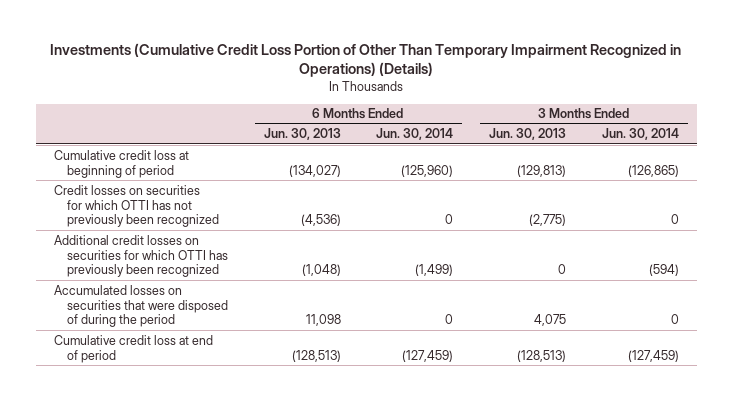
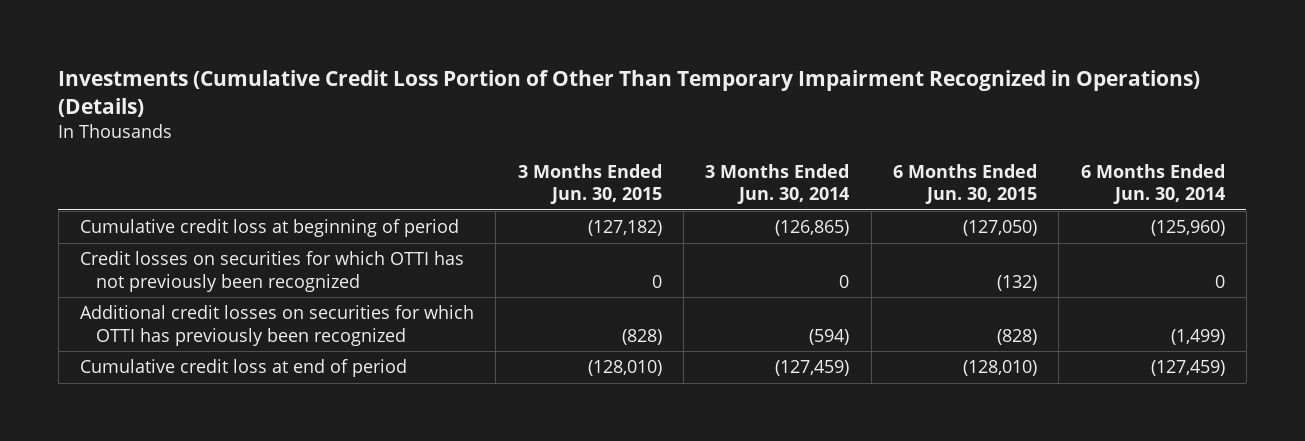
[263,128,341,141] Jun. 30, 2013 -> none
[489,128,567,141] Jun. 30, 2013 -> none
none -> [517,163,662,204] 3 Months Ended Jun. 30, 2015
none -> [893,163,1038,204] 6 Months Ended Jun. 30, 2015
[53,284,228,328] Accumulated losses on securities that were disposed of during the period -> none

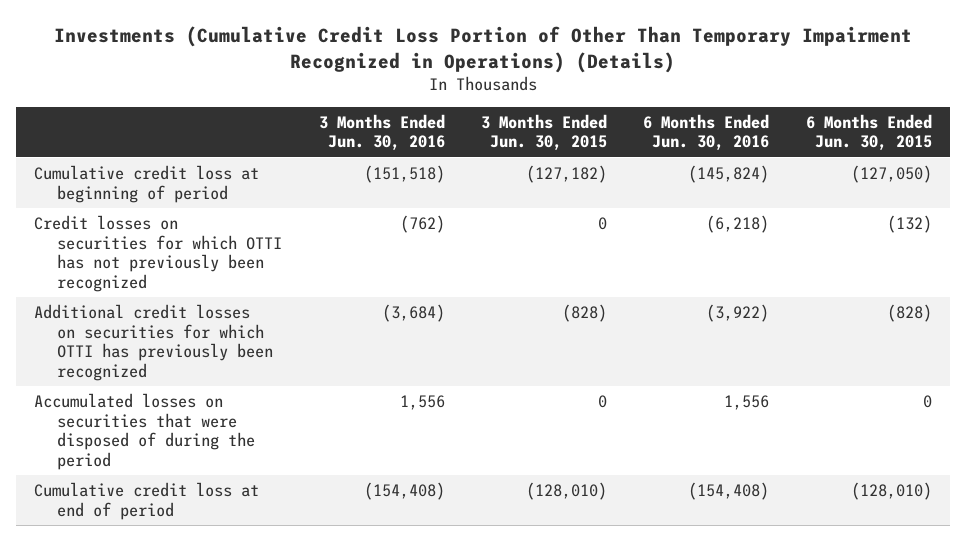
[705,163,850,204] 3 Months Ended Jun. 30, 2014 -> none
[1080,163,1225,204] 6 Months Ended Jun. 30, 2014 -> none
none -> [318,113,445,152] 3 Months Ended Jun. 30, 2016
none -> [643,113,770,152] 6 Months Ended Jun. 30, 2016
none -> [34,393,256,470] Accumulated losses on securities that were disposed of during the period

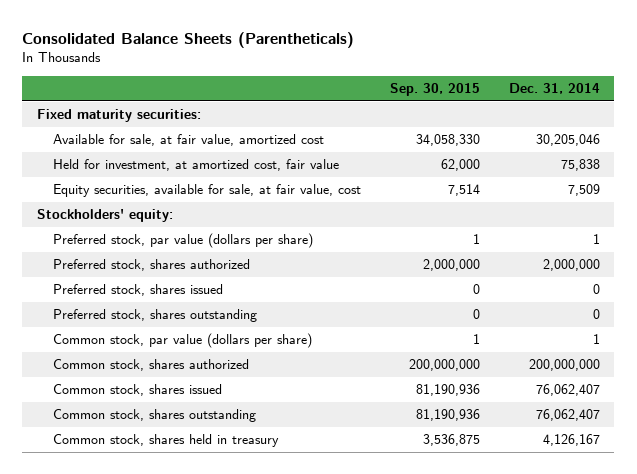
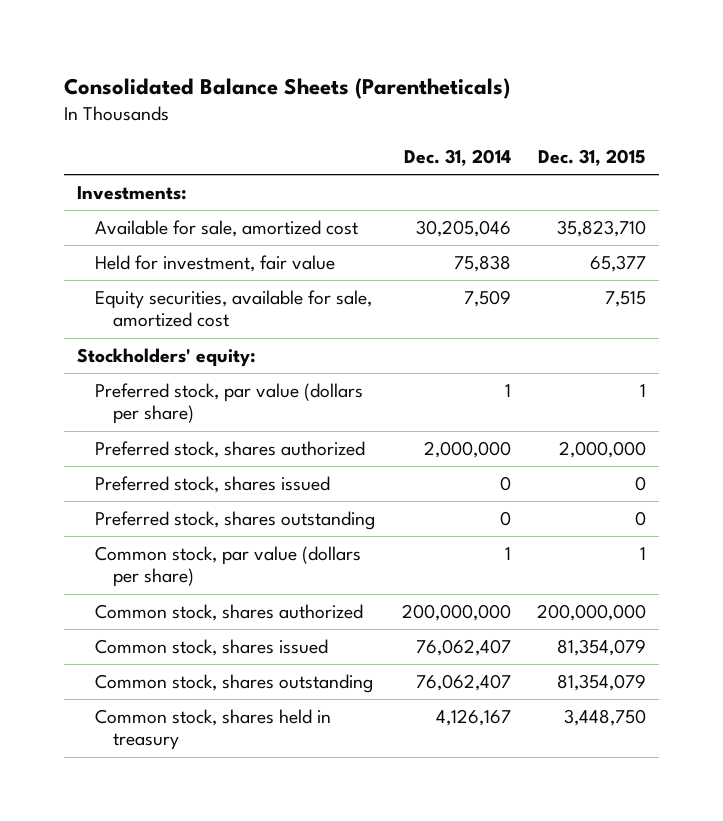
[389,83,480,97] Sep. 30, 2015 -> none
none -> [538,149,647,167] Dec. 31, 2015
[36,109,201,123] Fixed maturity securities: -> none
none -> [76,185,187,200] Investments:
[52,134,324,147] Available for sale, at fair value, amortized cost -> [94,219,358,237] Available for sale, amortized cost
[52,159,339,172] Held for investment, at amortized cost, fair value -> [94,254,335,272] Held for investment, fair value
[52,184,361,198] Equity securities, available for sale, at fair value, cost -> [94,289,372,328] Equity securities, available for sale, amortized cost

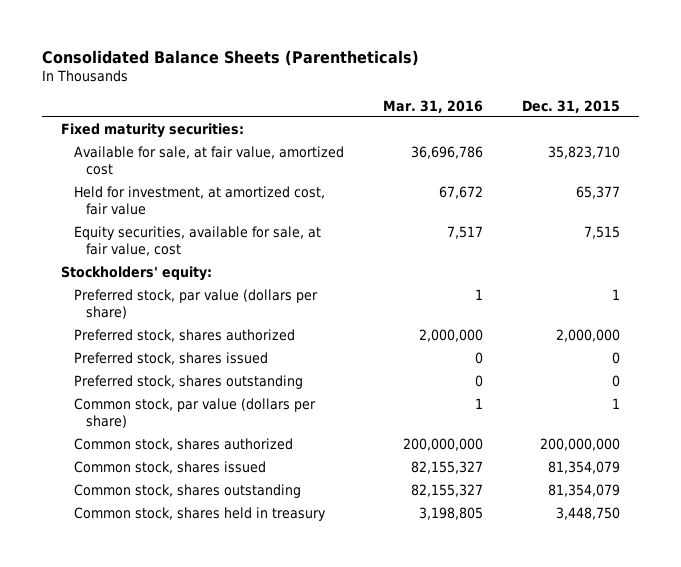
[403,149,511,167] Dec. 31, 2014 -> none
none -> [382,99,483,113] Mar. 31, 2016
[76,185,187,200] Investments: -> none
none -> [61,123,245,139] Fixed maturity securities:
[94,219,358,237] Available for sale, amortized cost -> [73,146,344,176] Available for sale, at fair value, amortized cost
[94,254,335,272] Held for investment, fair value -> [73,186,325,216] Held for investment, at amortized cost, fair value
[94,289,372,328] Equity securities, available for sale, amortized cost -> [73,226,321,257] Equity securities, available for sale, at fair value, cost

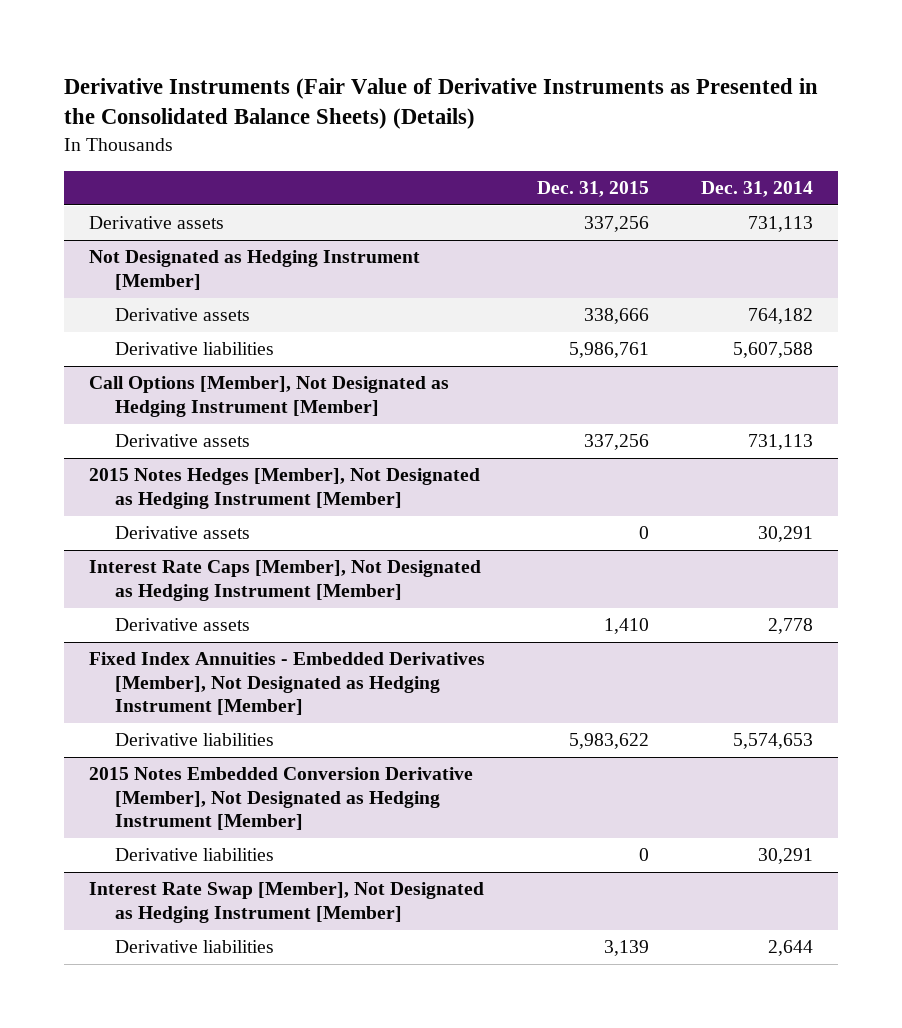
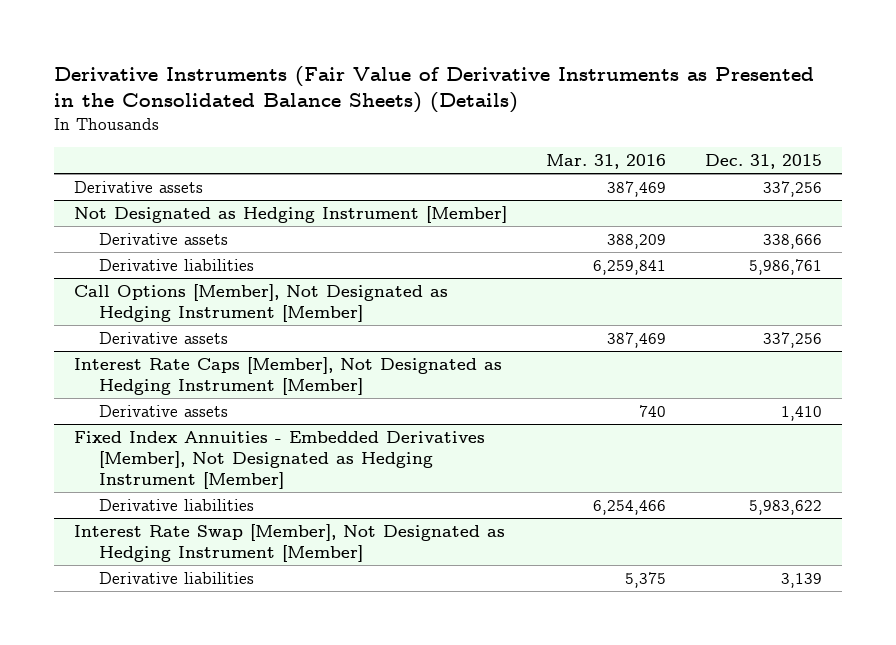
[700,180,813,197] Dec. 31, 2014 -> none
none -> [546,154,667,170] Mar. 31, 2016
[89,468,481,509] 2015 Notes Hedges [Member], Not Designated as Hedging Instrument [Member] -> none
[115,526,251,540] Derivative assets -> none
[89,767,474,831] 2015 Notes Embedded Conversion Derivative [Member], Not Designated as Hedging Instrument [Member] -> none
[115,848,275,862] Derivative liabilities -> none

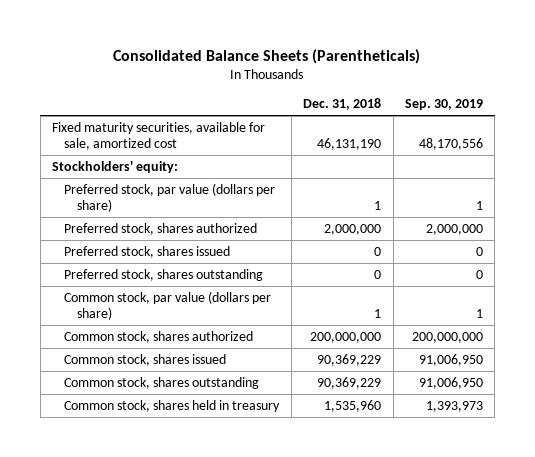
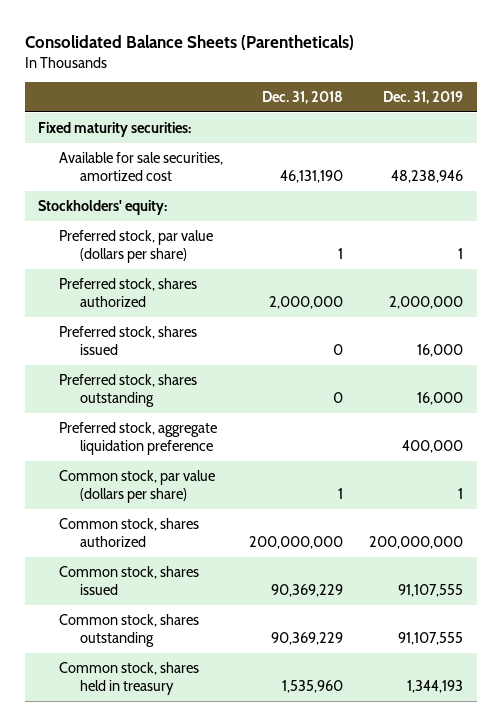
[404,99,483,111] Sep. 30, 2019 -> none
none -> [383,91,464,105] Dec. 31, 2019
none -> [38,121,192,137] Fixed maturity securities:
[51,121,265,151] Fixed maturity securities, available for sale, amortized cost -> [59,151,224,182] Available for sale securities, amortized cost
none -> [59,421,218,456] Preferred stock, aggregate liquidation preference

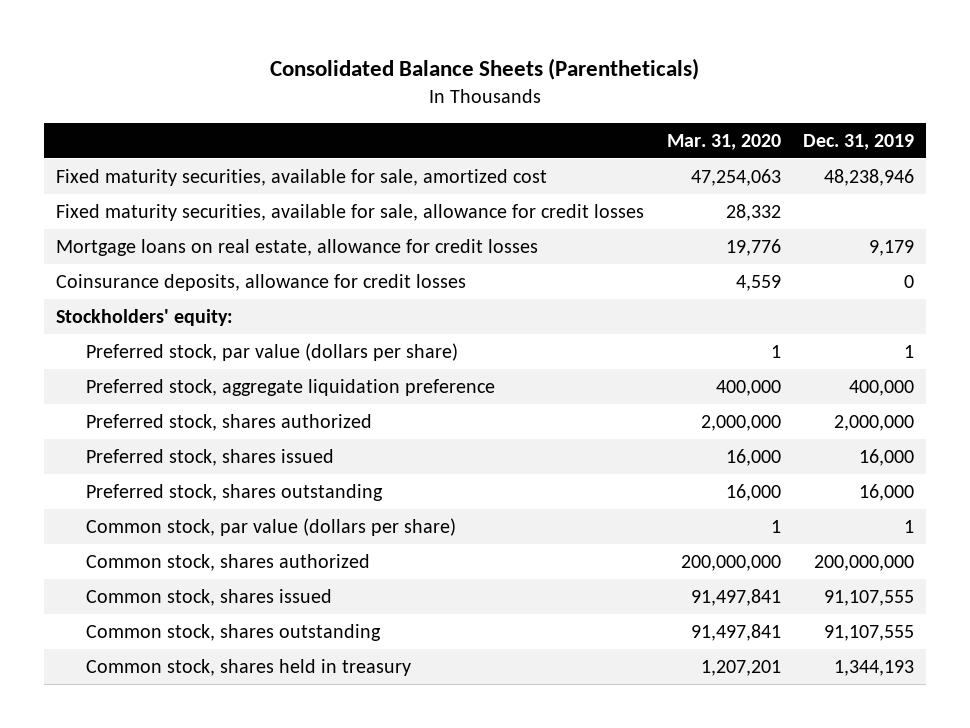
[262,91,344,105] Dec. 31, 2018 -> none
none -> [666,133,781,150] Mar. 31, 2020
[38,121,192,137] Fixed maturity securities: -> none
[59,151,224,182] Available for sale securities, amortized cost -> [55,168,547,186] Fixed maturity securities, available for sale, amortized cost
none -> [55,203,644,221] Fixed maturity securities, available for sale, allowance for credit losses
none -> [55,238,538,256] Mortgage loans on real estate, allowance for credit losses
none -> [55,273,466,291] Coinsurance deposits, allowance for credit losses
[59,421,218,456] Preferred stock, aggregate liquidation preference -> [86,378,496,396] Preferred stock, aggregate liquidation preference

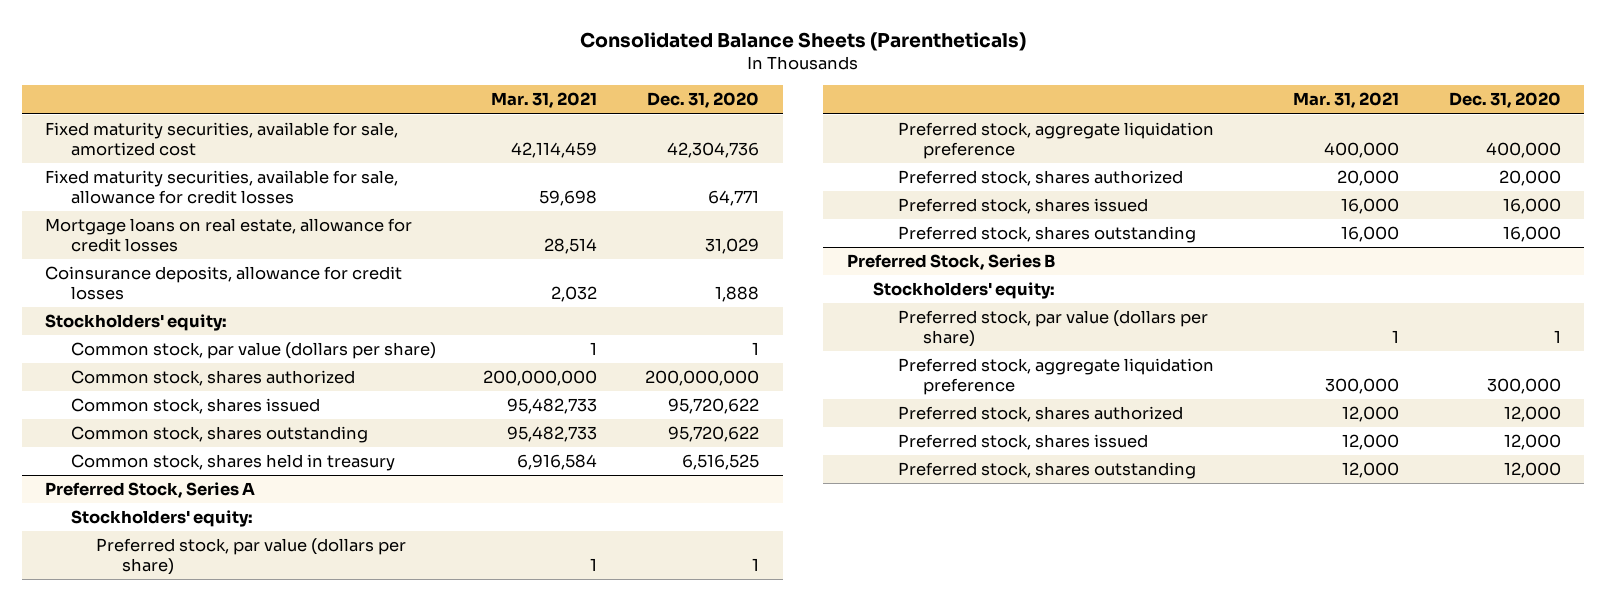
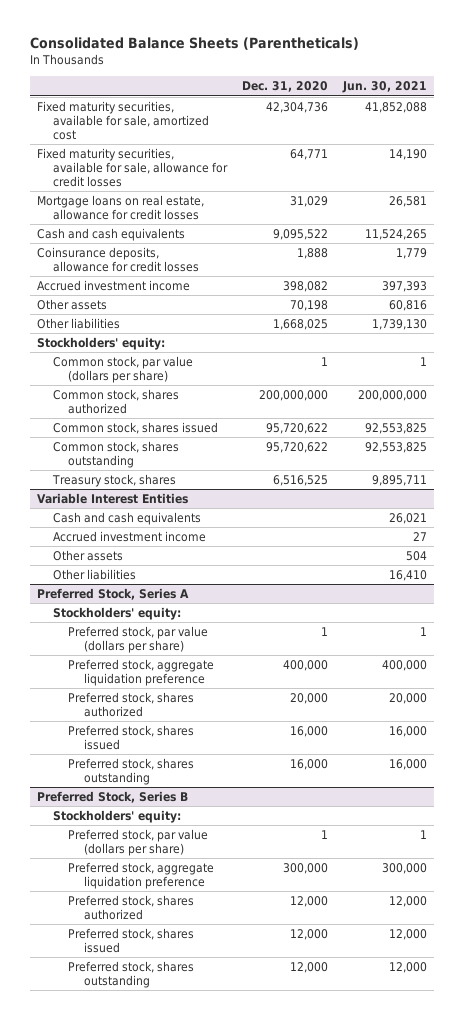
[491,92,598,109] Mar. 31, 2021 -> none
none -> [341,81,427,94] Jun. 30, 2021
none -> [37,228,186,242] Cash and cash equivalents
none -> [37,280,191,292] Accrued investment income
none -> [37,299,108,311] Other assets
none -> [37,318,121,330] Other liabilities
[70,454,395,472] Common stock, shares held in treasury -> [51,474,176,488] Treasury stock, shares
none -> [37,493,189,505] Variable Interest Entities
none -> [52,512,201,526] Cash and cash equivalents
none -> [52,531,206,543] Accrued investment income
none -> [52,550,123,562] Other assets
none -> [52,569,136,581] Other liabilities

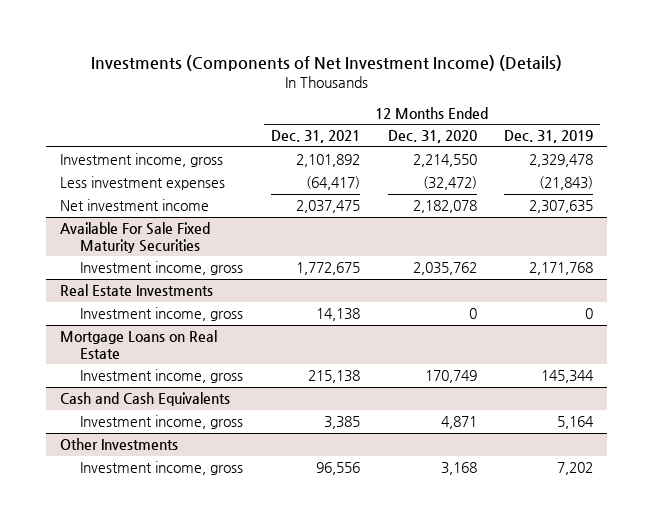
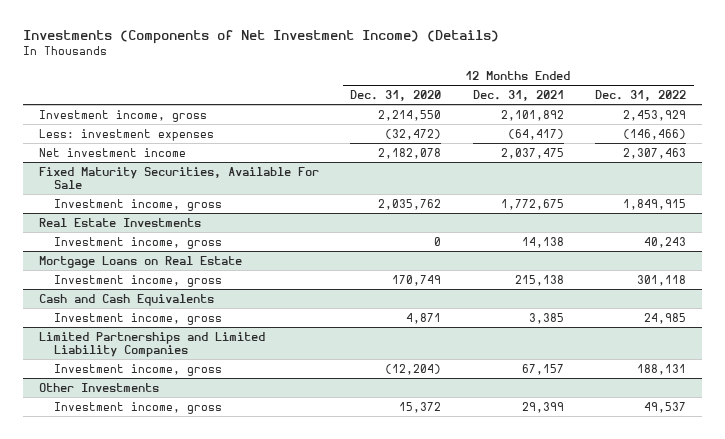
[504,130,594,144] Dec. 31, 2019 -> none
none -> [595,89,687,101] Dec. 31, 2022
[60,176,226,191] Less investment expenses -> [39,128,215,141] Less: investment expenses
[60,222,211,253] Available For Sale Fixed Maturity Securities -> [39,166,320,190] Fixed Maturity Securities, Available For Sale
none -> [39,331,266,358] Limited Partnerships and Limited Liability Companies
none -> [53,363,222,376] Investment income, gross
[315,462,360,476] 96,556 -> [521,401,564,413] 29,399
[440,462,477,476] 3,168 -> [399,401,442,413] 15,372

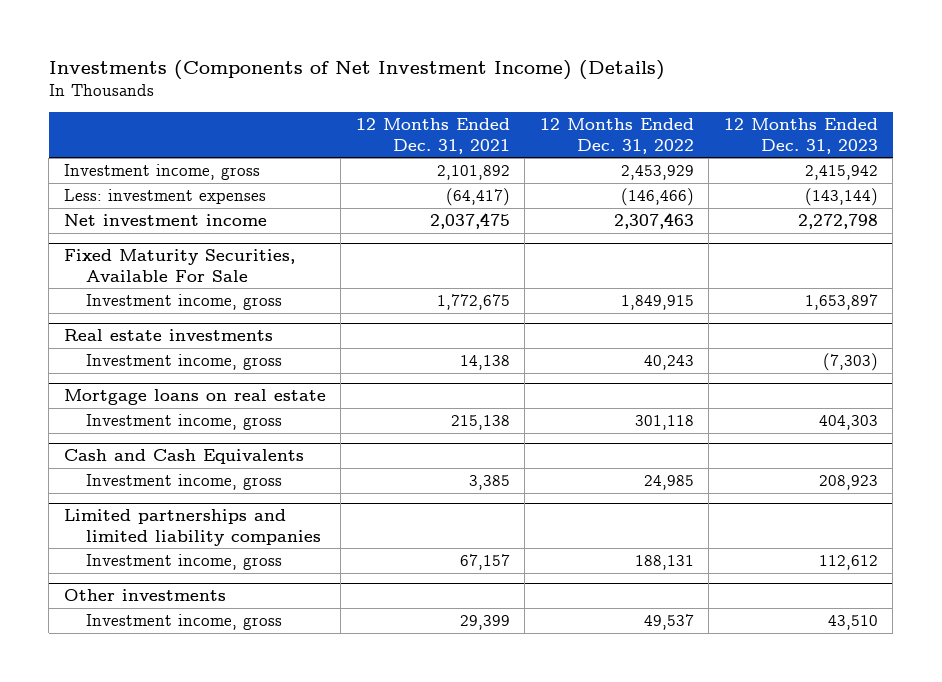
[350,89,442,101] Dec. 31, 2020 -> none
none -> [723,118,878,154] 12 Months Ended Dec. 31, 2023
[39,217,202,227] Real Estate Investments -> [63,329,273,342] Real estate investments
[39,255,243,268] Mortgage Loans on Real Estate -> [63,389,326,406] Mortgage loans on real estate
[39,331,266,358] Limited Partnerships and Limited Liability Companies -> [63,509,322,546] Limited partnerships and limited liability companies
[39,382,160,392] Other Investments -> [63,589,226,602] Other investments

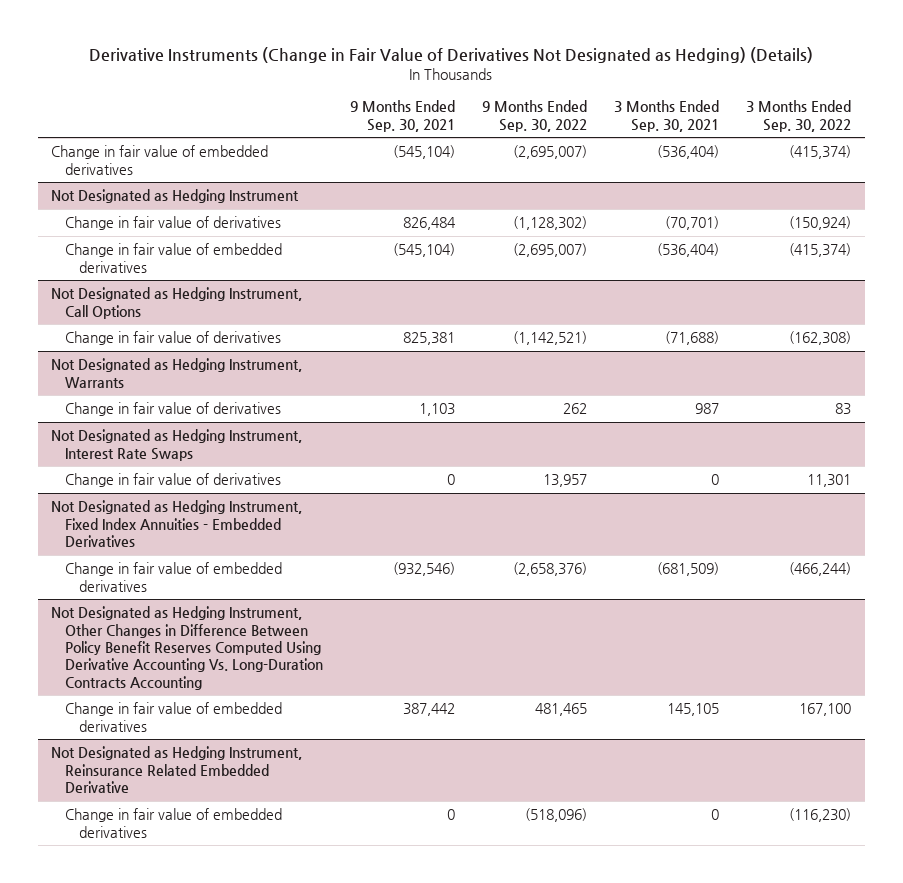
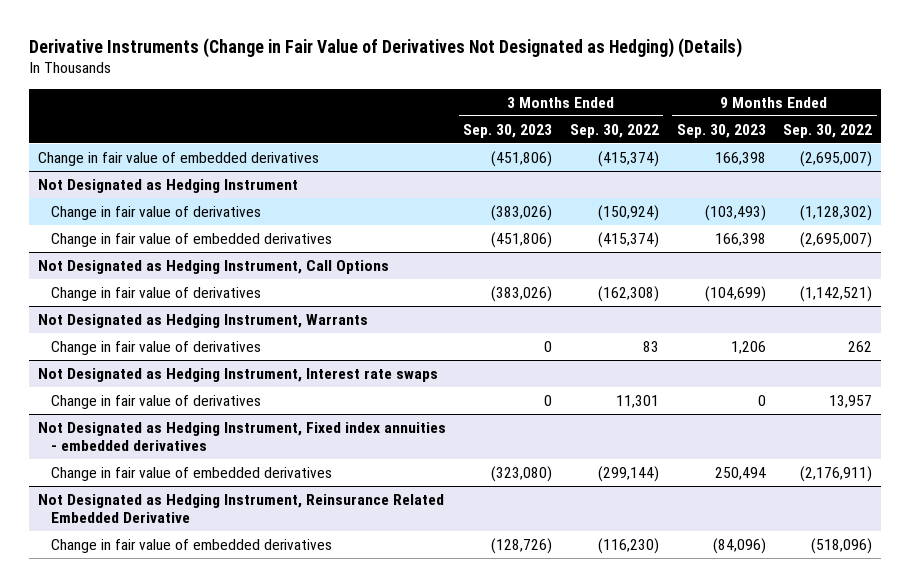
[350,100,456,132] 9 Months Ended Sep. 30, 2021 -> none
[614,100,720,132] 3 Months Ended Sep. 30, 2021 -> none
none -> [463,123,553,138] Sep. 30, 2023
none -> [676,123,766,138] Sep. 30, 2023
[51,429,303,461] Not Designated as Hedging Instrument, Interest Rate Swaps -> [37,368,438,383] Not Designated as Hedging Instrument, Interest rate swaps
[51,606,324,690] Not Designated as Hedging Instrument, Other Changes in Difference Between Policy Benefit Reserves Computed Using Derivative Accounting Vs. Long-Duration Contracts Accounting -> none
[65,702,283,732] Change in fair value of embedded derivatives -> none
[51,500,303,548] Not Designated as Hedging Instrument, Fixed Index Annuities - Embedded Derivatives -> [37,422,446,451] Not Designated as Hedging Instrument, Fixed index annuities - embedded derivatives
[513,562,588,577] (2,658,376) -> [800,466,873,483] (2,176,911)
[789,562,852,577] (466,244) -> [597,466,659,483] (299,144)

